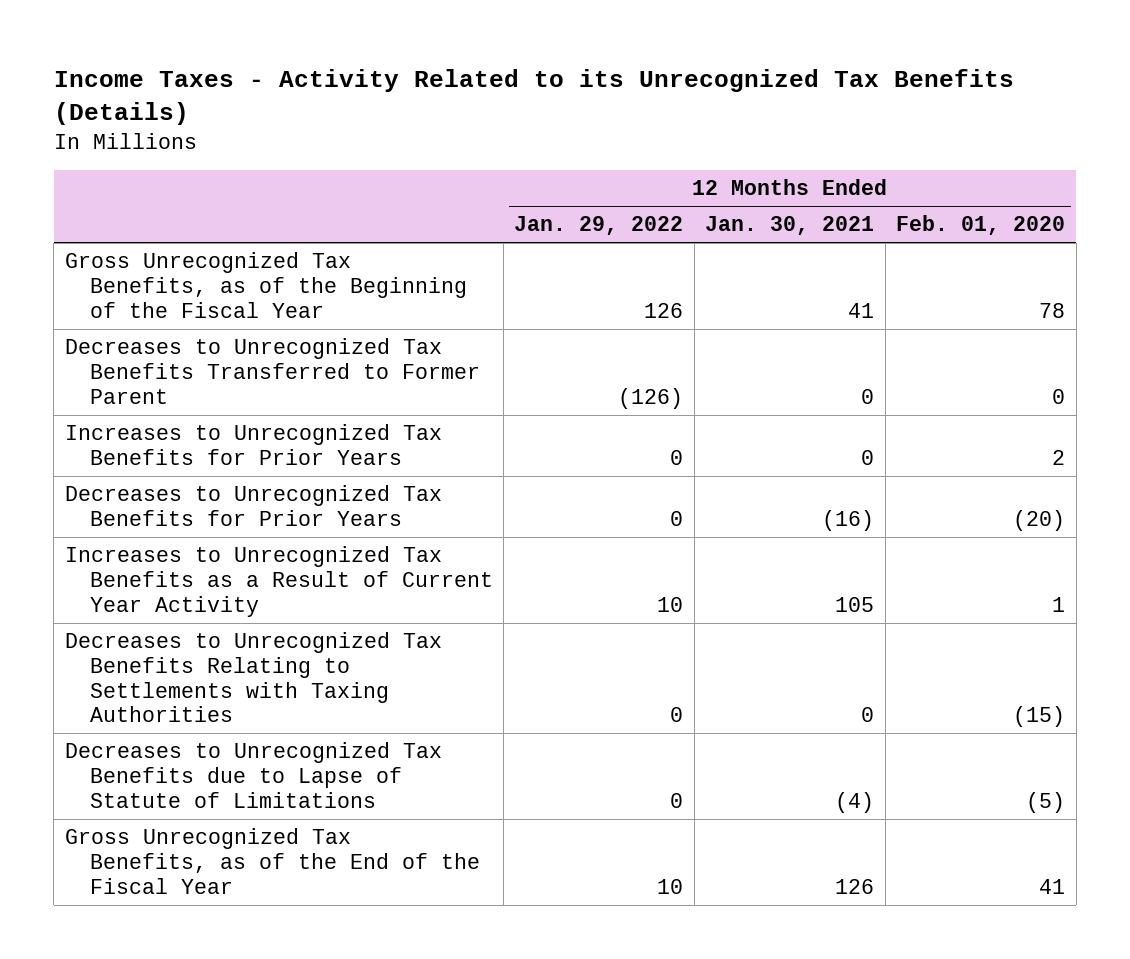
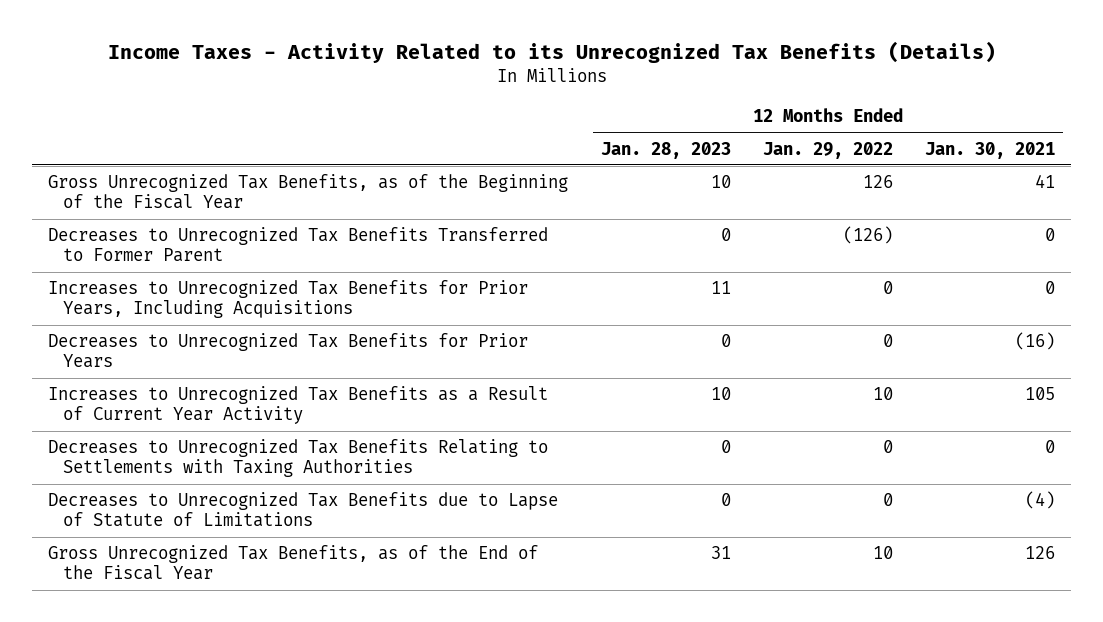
[896,215,1066,236] Feb. 01, 2020 -> none
none -> [600,141,731,159] Jan. 28, 2023
[64,424,442,465] Increases to Unrecognized Tax Benefits for Prior Years -> [48,280,529,319] Increases to Unrecognized Tax Benefits for Prior Years, Including Acquisitions

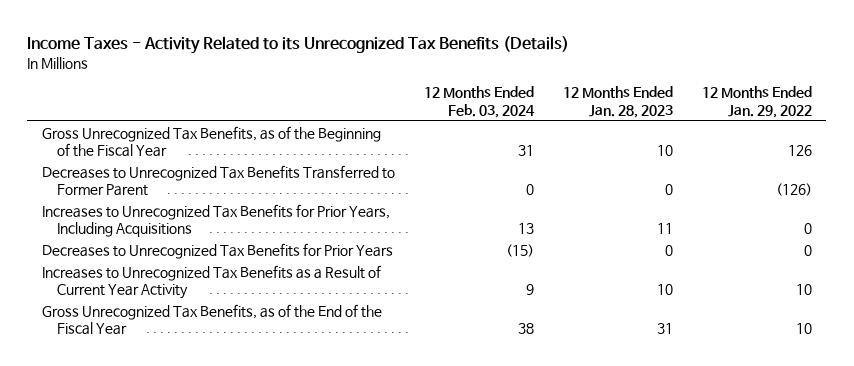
[924,141,1055,159] Jan. 30, 2021 -> none
none -> [423,86,535,118] 12 Months Ended Feb. 03, 2024
[48,439,549,478] Decreases to Unrecognized Tax Benefits Relating to Settlements with Taxing Authorities -> none
[48,492,559,528] Decreases to Unrecognized Tax Benefits due to Lapse of Statute of Limitations -> none

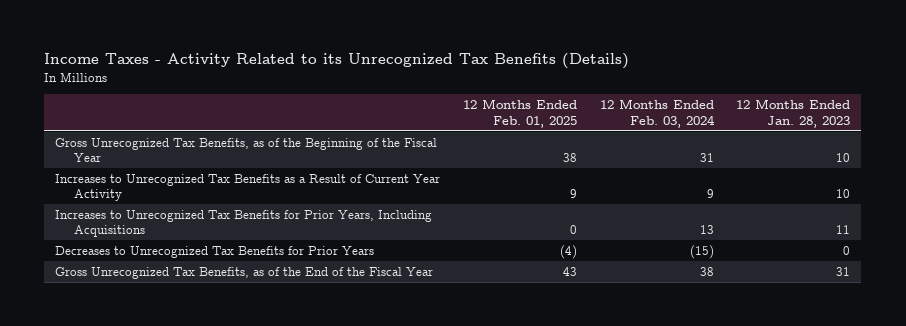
[701,86,812,118] 12 Months Ended Jan. 29, 2022 -> none
none -> [463,99,578,128] 12 Months Ended Feb. 01, 2025
[41,164,395,197] Decreases to Unrecognized Tax Benefits Transferred to Former Parent -> none
[41,264,381,300] Increases to Unrecognized Tax Benefits as a Result of Current Year Activity -> [55,173,441,202] Increases to Unrecognized Tax Benefits as a Result of Current Year Activity

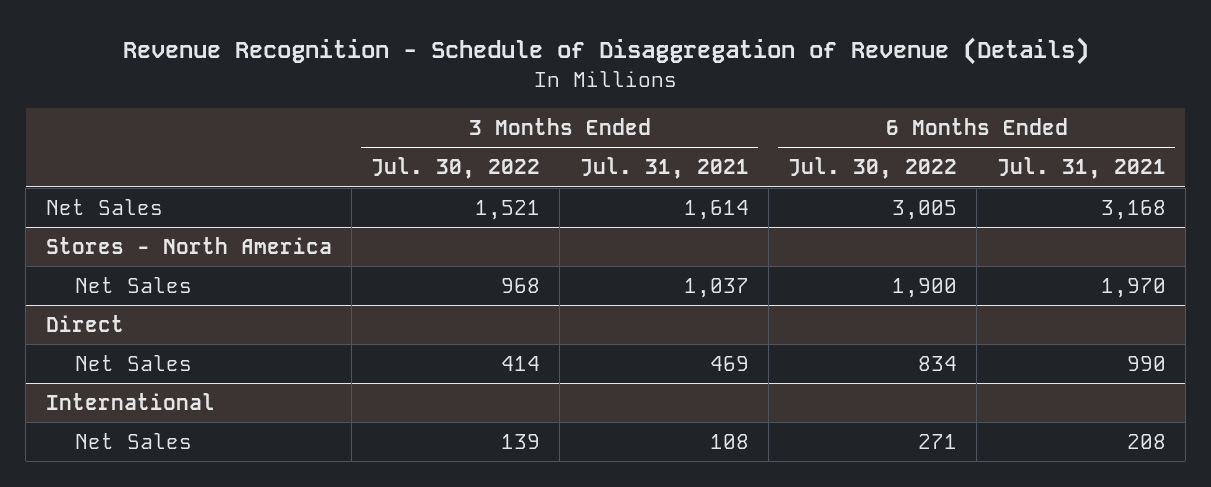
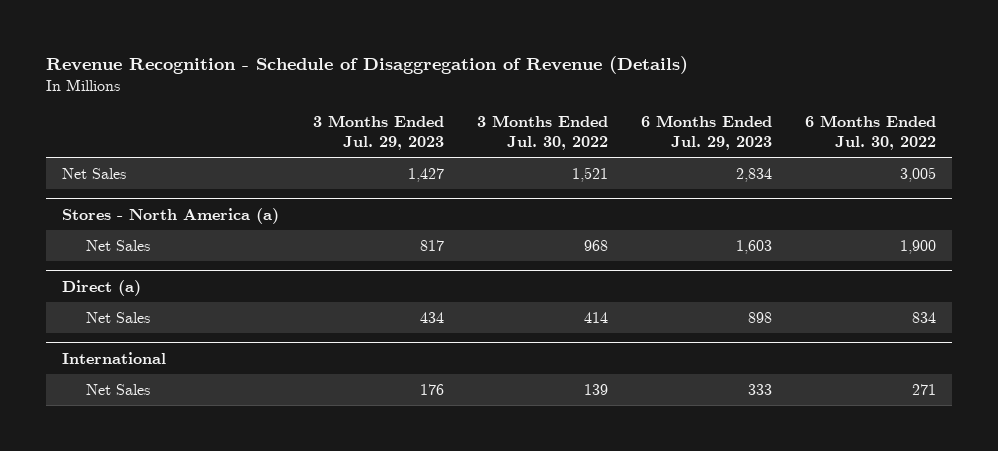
[579,157,749,180] Jul. 31, 2021 -> none
[996,157,1166,180] Jul. 31, 2021 -> none
none -> [312,115,444,150] 3 Months Ended Jul. 29, 2023
none -> [640,115,772,150] 6 Months Ended Jul. 29, 2023
[45,237,332,255] Stores - North America -> [62,207,280,224] Stores - North America (a)
[45,315,124,333] Direct -> [62,279,142,296] Direct (a)

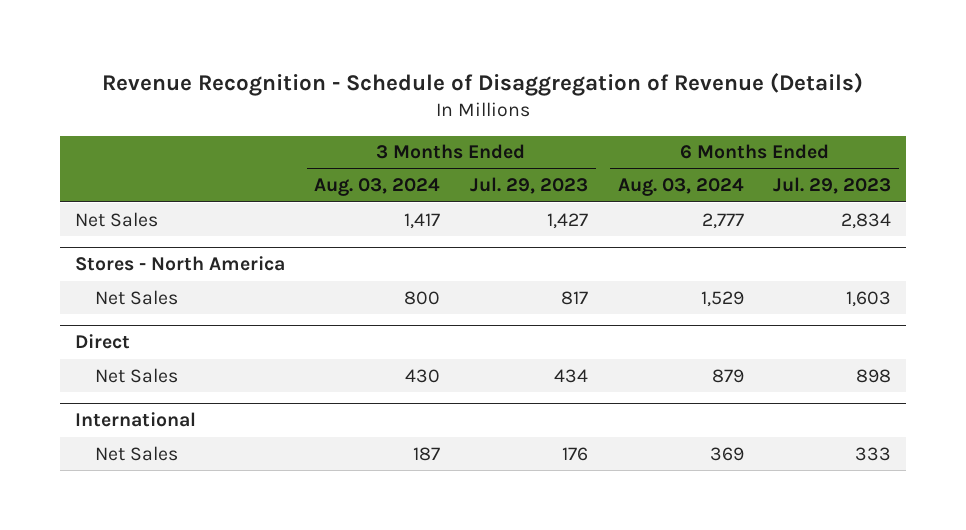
[476,115,608,150] 3 Months Ended Jul. 30, 2022 -> none
[804,115,936,150] 6 Months Ended Jul. 30, 2022 -> none
none -> [314,178,441,197] Aug. 03, 2024
none -> [617,178,744,197] Aug. 03, 2024
[62,207,280,224] Stores - North America (a) -> [74,256,285,272] Stores - North America
[62,279,142,296] Direct (a) -> [74,334,130,350] Direct

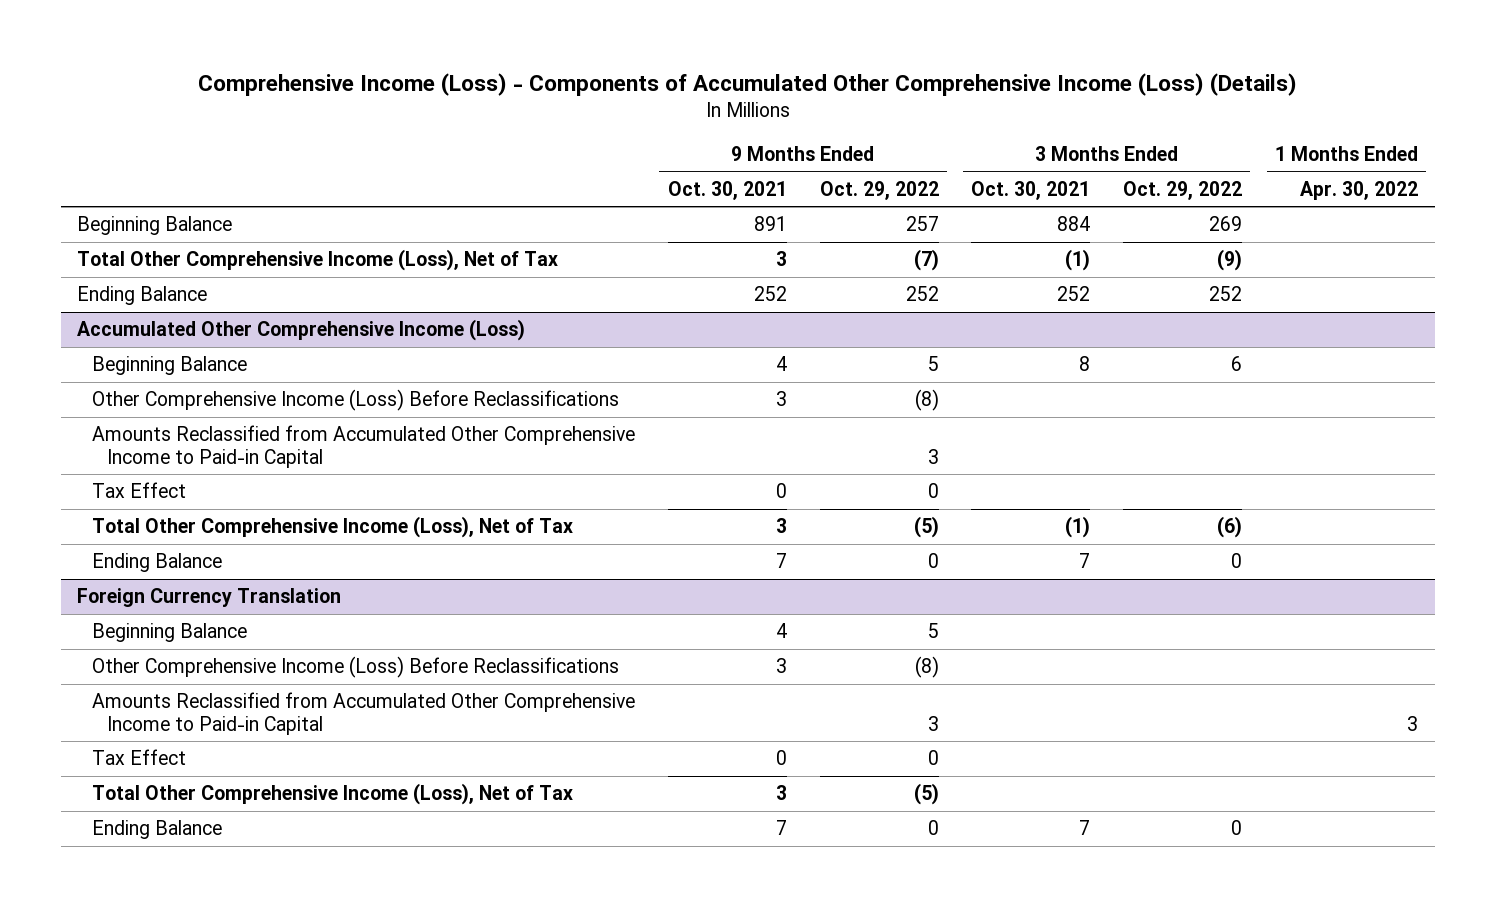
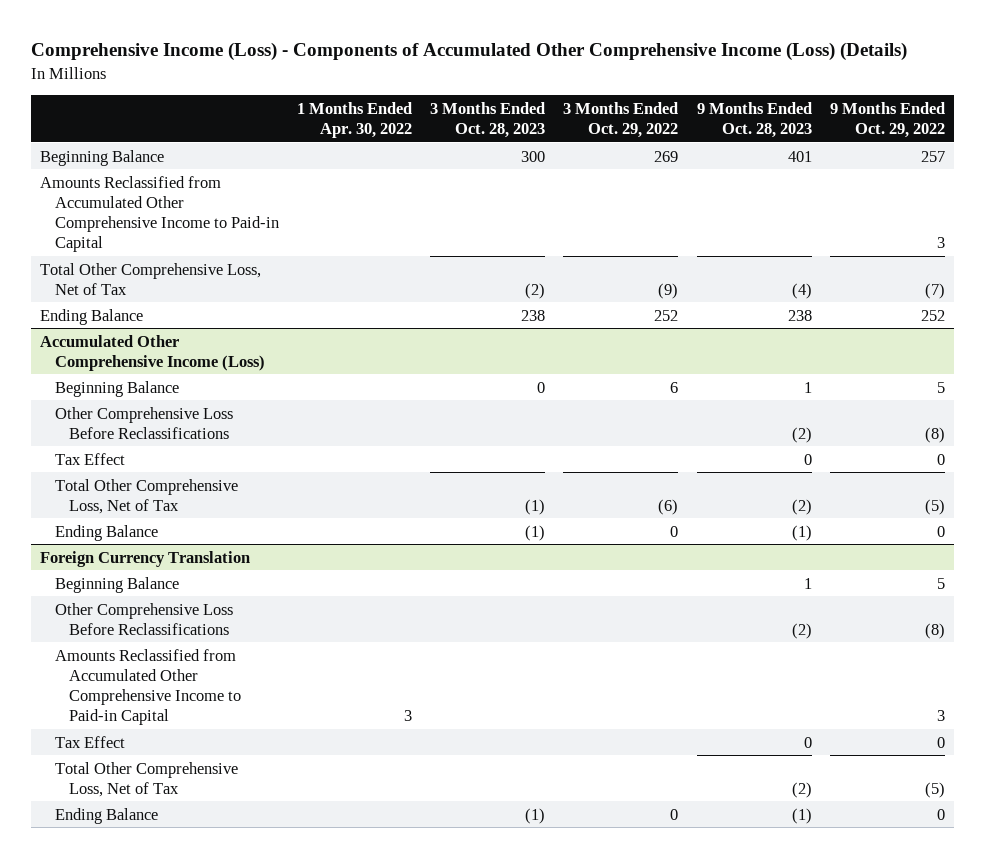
[667,180,787,200] Oct. 30, 2021 -> none
[971,180,1091,200] Oct. 30, 2021 -> none
none -> [430,101,546,138] 3 Months Ended Oct. 28, 2023
none -> [696,101,812,138] 9 Months Ended Oct. 28, 2023
none -> [39,175,279,253] Amounts Reclassified from Accumulated Other Comprehensive Income to Paid-in Capital
[77,249,559,272] Total Other Comprehensive Income (Loss), Net of Tax -> [39,262,261,295] Total Other Comprehensive Loss, Net of Tax
[91,425,635,468] Amounts Reclassified from Accumulated Other Comprehensive Income to Paid-in Capital -> none
[91,389,619,412] Other Comprehensive Income (Loss) Before Reclassifications -> [54,406,233,439] Other Comprehensive Loss Before Reclassifications
[91,516,573,539] Total Other Comprehensive Income (Loss), Net of Tax -> [54,478,238,514] Total Other Comprehensive Loss, Net of Tax
[91,656,619,679] Other Comprehensive Income (Loss) Before Reclassifications -> [54,602,233,635] Other Comprehensive Loss Before Reclassifications
[91,783,573,806] Total Other Comprehensive Income (Loss), Net of Tax -> [54,761,238,797] Total Other Comprehensive Loss, Net of Tax

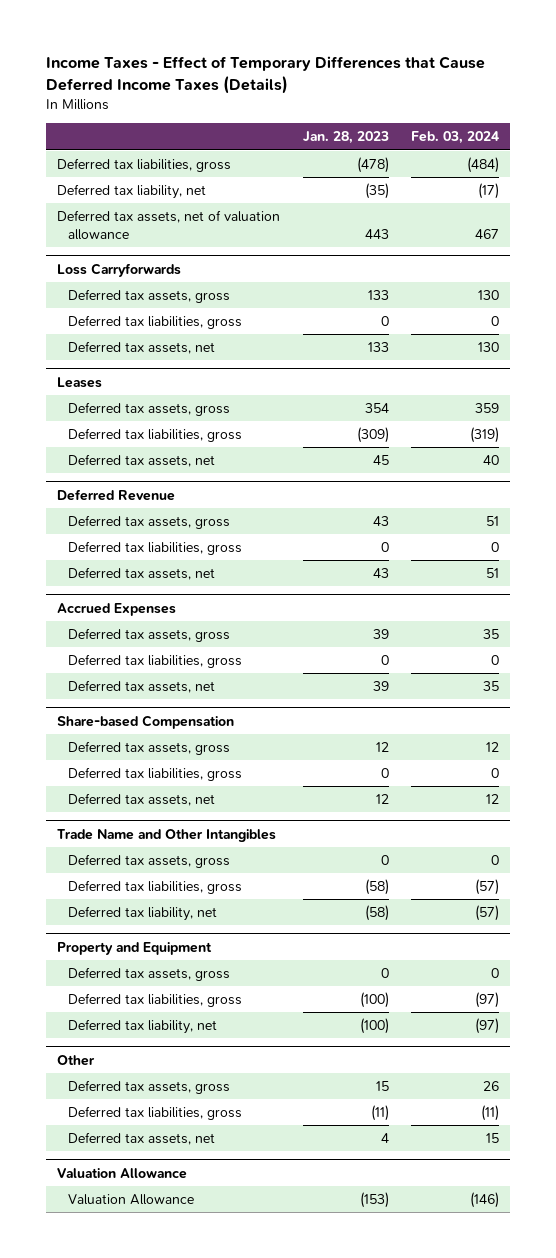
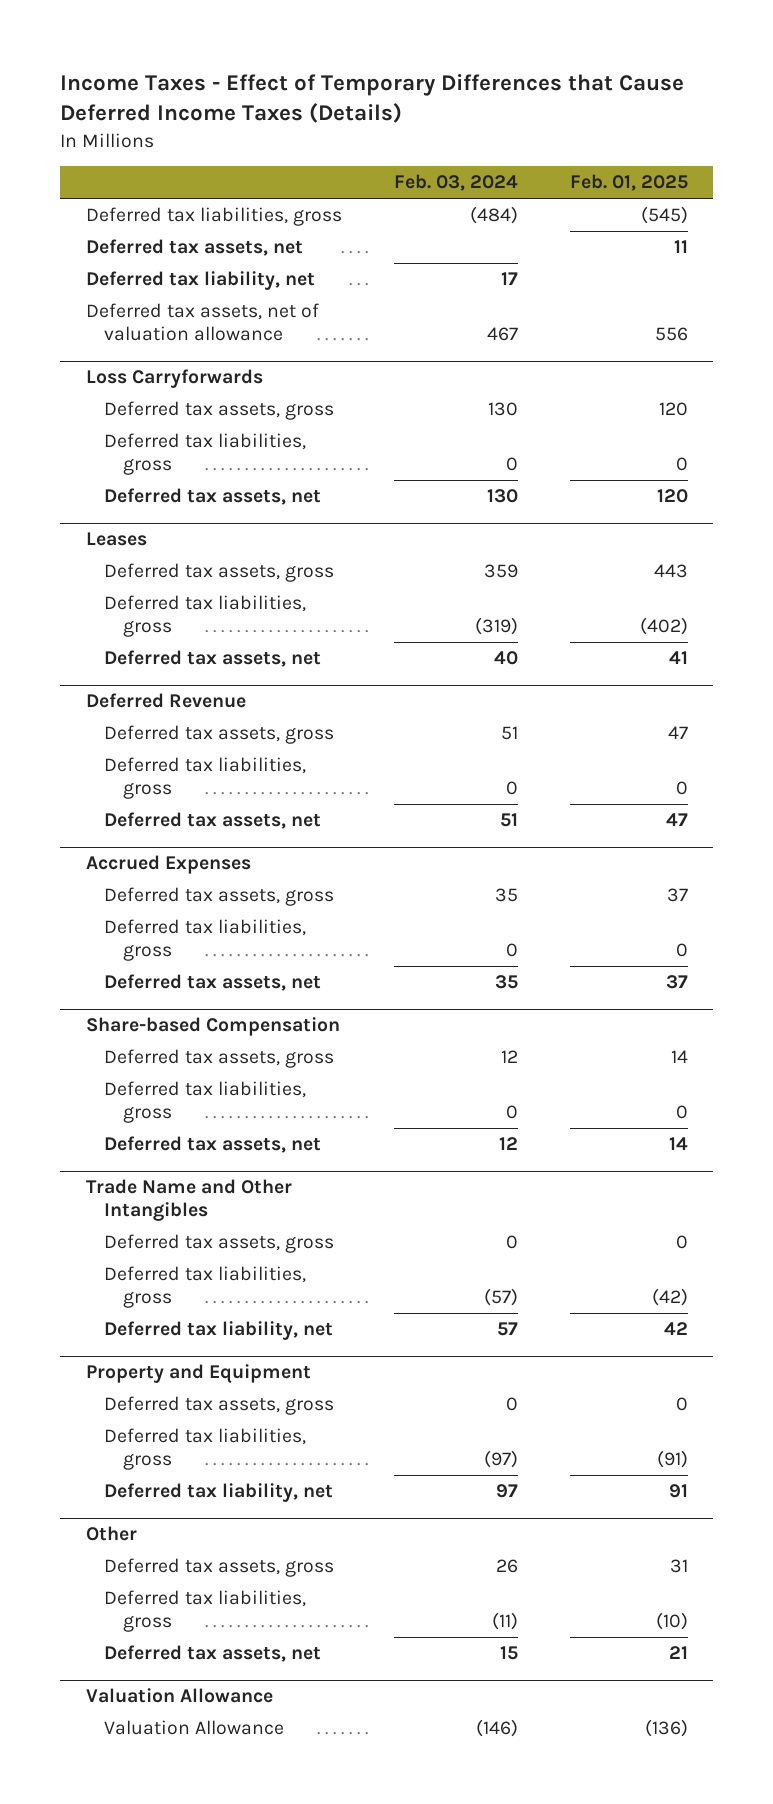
[302,131,389,145] Jan. 28, 2023 -> none
none -> [569,174,688,192] Feb. 01, 2025
none -> [85,239,303,257] Deferred tax assets, net
[477,182,499,199] (17) -> [500,272,518,286] 17
[474,904,499,921] (57) -> [496,1322,518,1337] 57
[474,1017,499,1034] (97) -> [495,1484,518,1499] 97

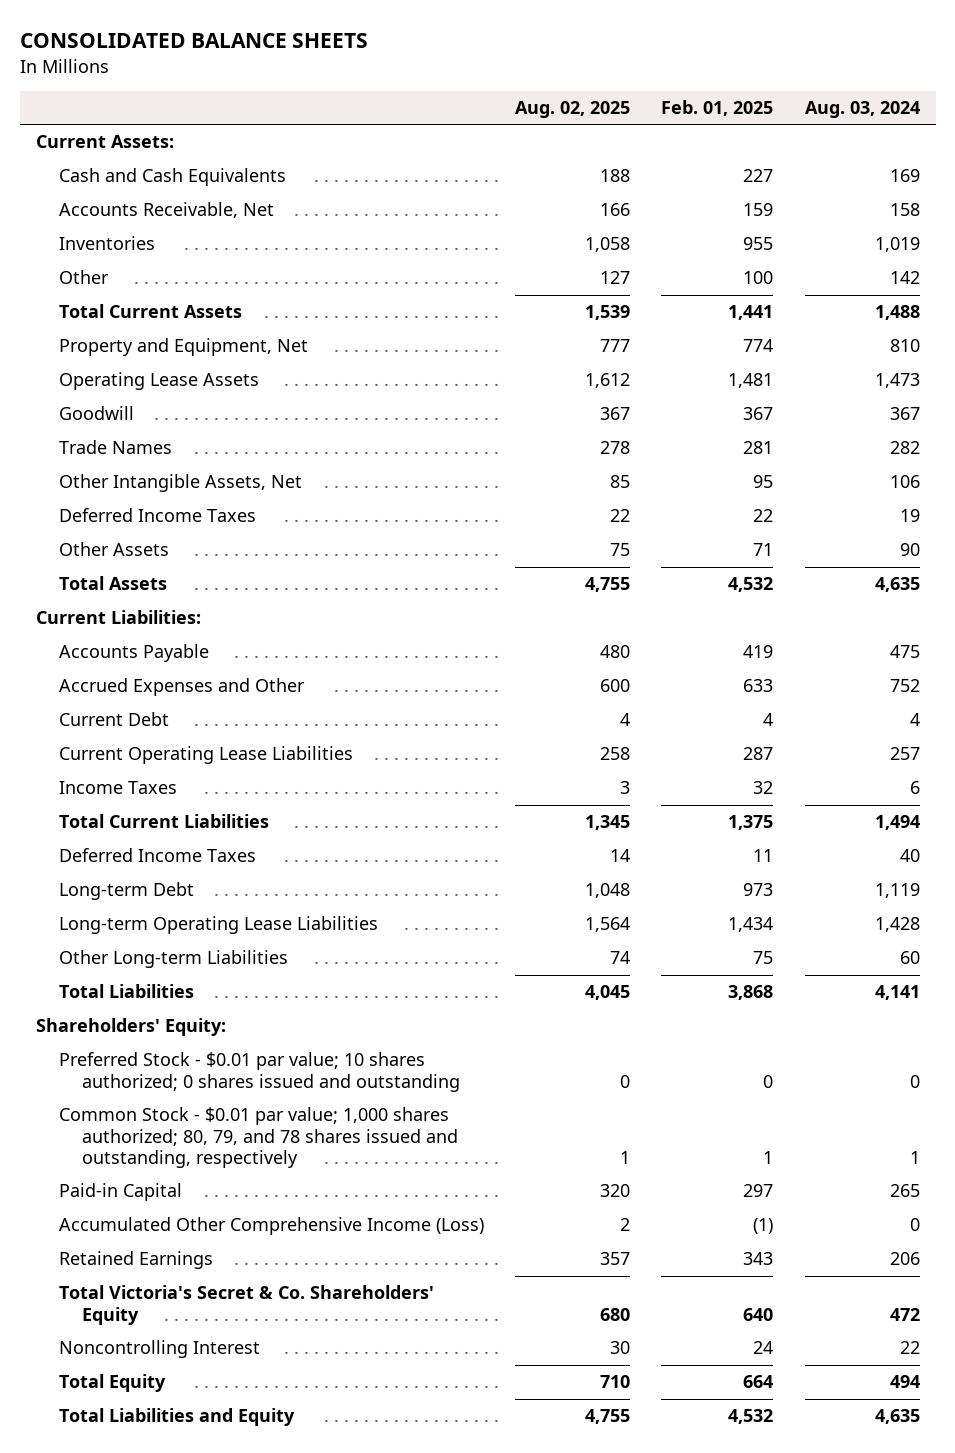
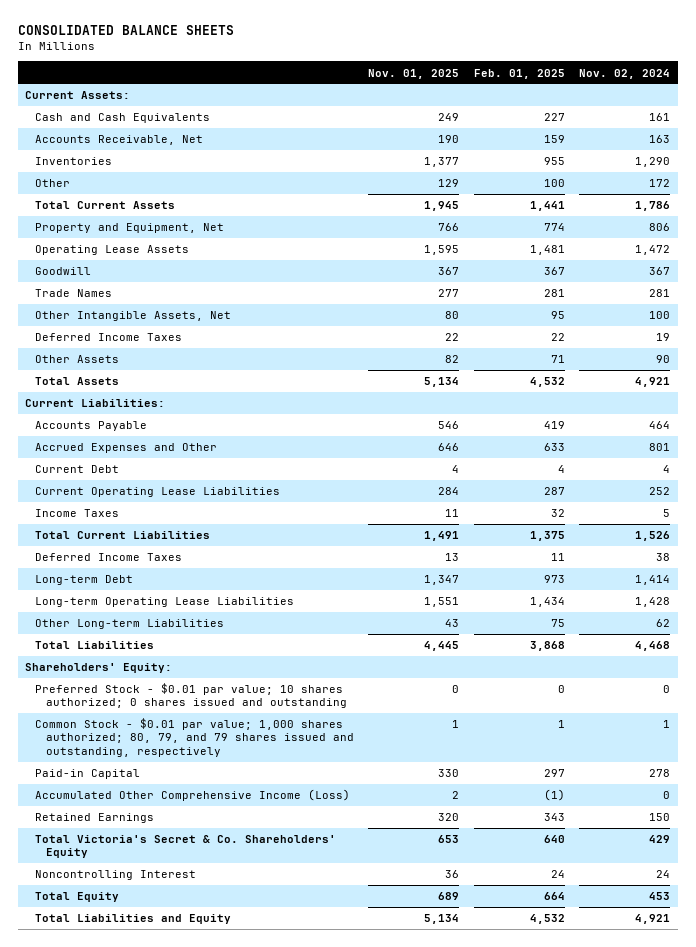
[514,101,630,119] Aug. 02, 2025 -> none
[804,101,920,119] Aug. 03, 2024 -> none
none -> [368,68,460,79] Nov. 01, 2025
none -> [579,68,671,79] Nov. 02, 2024
[58,1107,458,1169] Common Stock - $0.01 par value; 1,000 shares authorized; 80, 79, and 78 shares issued and outstanding, respectively -> [35,718,354,757] Common Stock - $0.01 par value; 1,000 shares authorized; 80, 79, and 79 shares issued and outstanding, respectively

